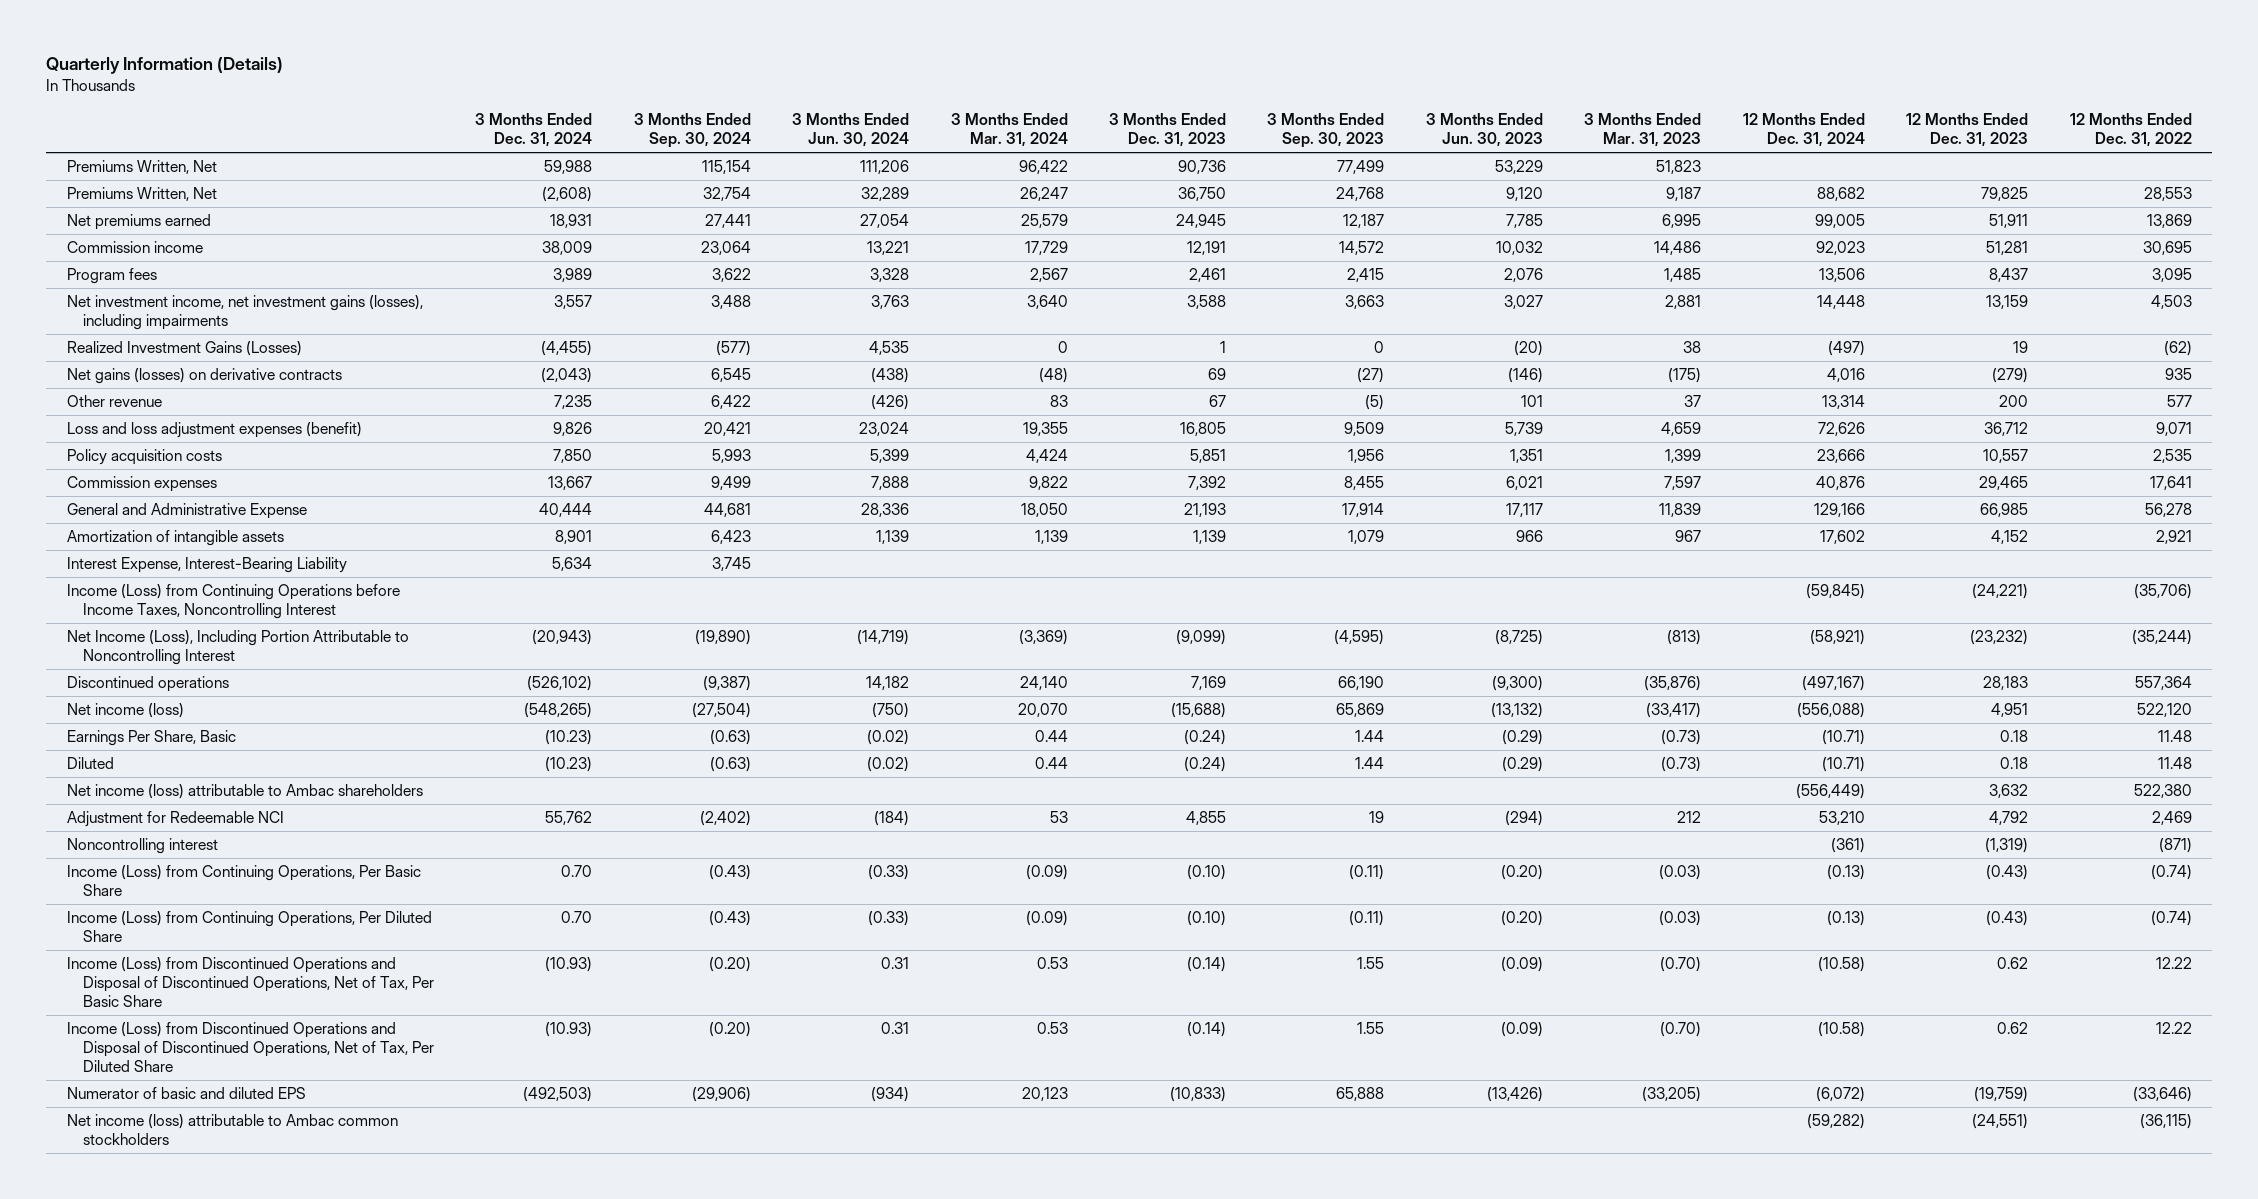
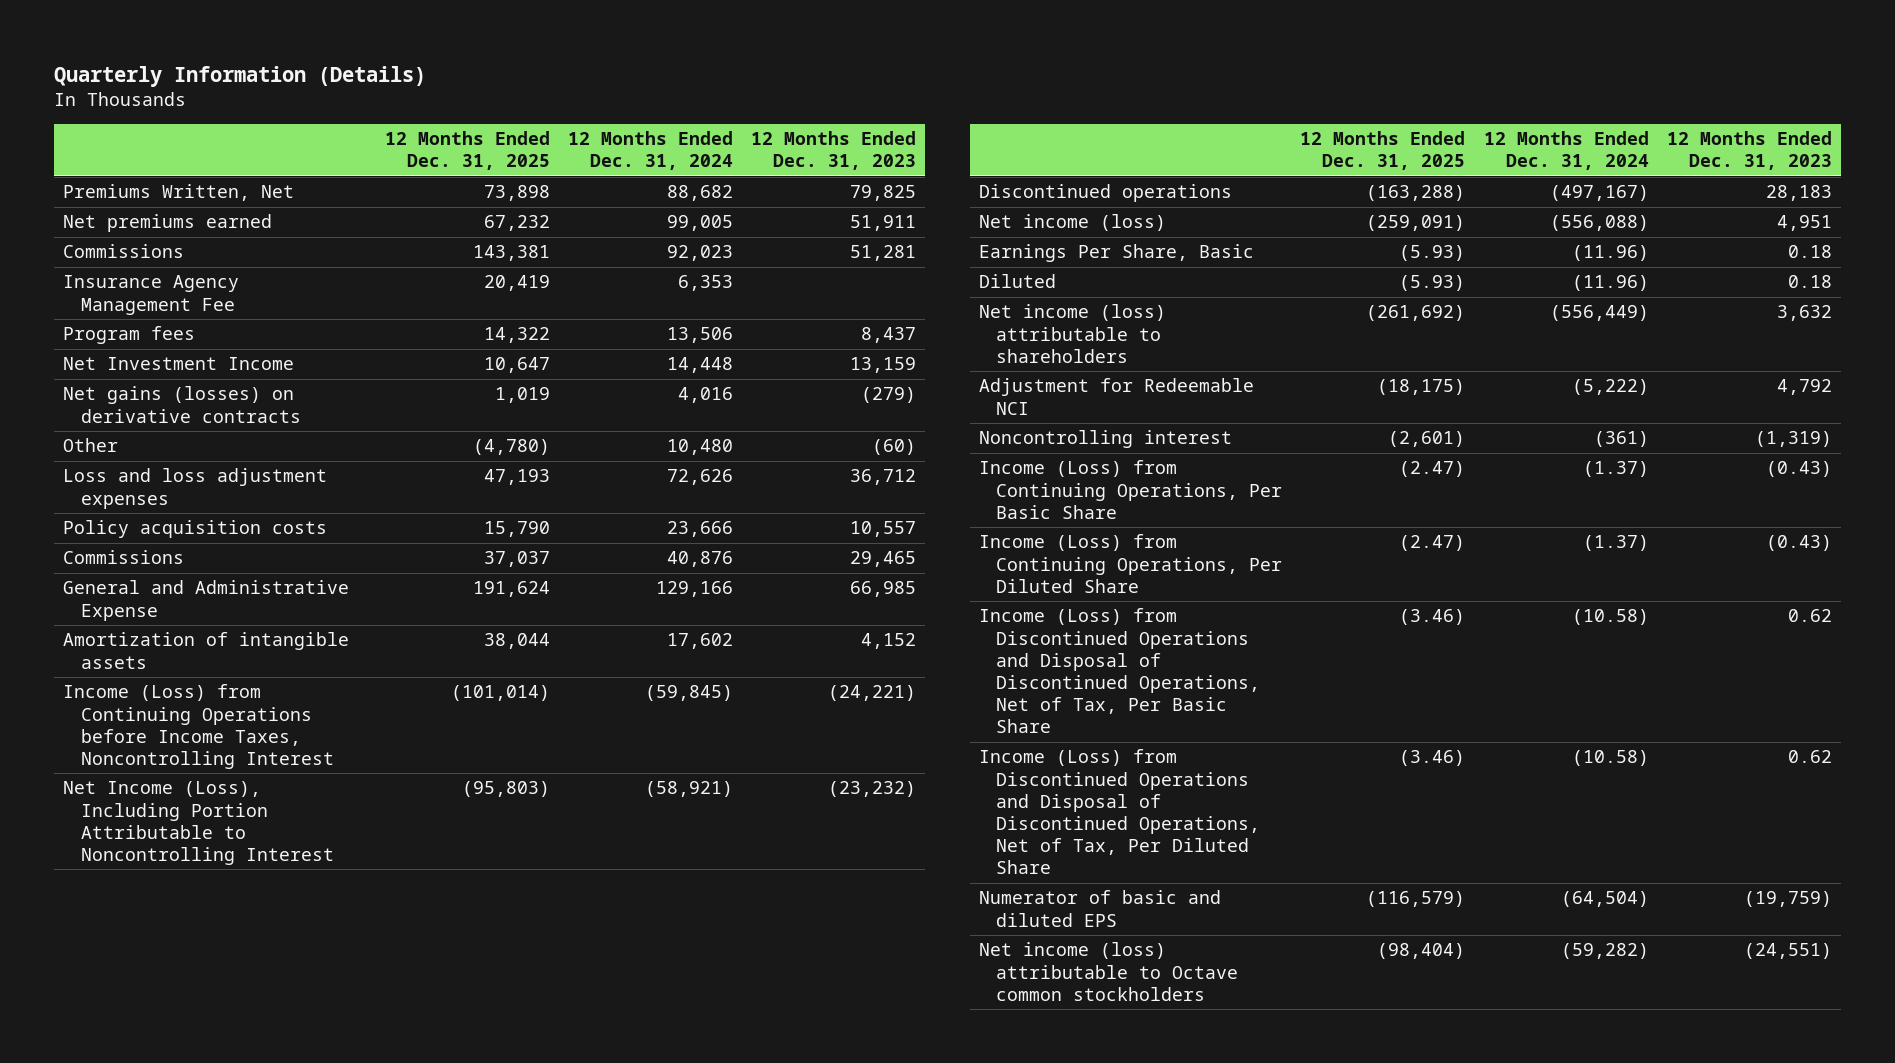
[475,113,593,148] 3 Months Ended Dec. 31, 2024 -> none
[633,113,751,149] 3 Months Ended Sep. 30, 2024 -> none
[792,113,910,148] 3 Months Ended Jun. 30, 2024 -> none
[950,113,1068,148] 3 Months Ended Mar. 31, 2024 -> none
[1108,113,1226,148] 3 Months Ended Dec. 31, 2023 -> none
[1267,113,1385,149] 3 Months Ended Sep. 30, 2023 -> none
[1425,113,1543,148] 3 Months Ended Jun. 30, 2023 -> none
[1584,113,1702,148] 3 Months Ended Mar. 31, 2023 -> none
[2069,113,2192,148] 12 Months Ended Dec. 31, 2022 -> none
none -> [384,131,550,171] 12 Months Ended Dec. 31, 2025
[66,160,217,175] Premiums Written, Net -> none
[66,241,203,254] Commission income -> [63,244,185,259] Commissions
none -> [63,275,240,315] Insurance Agency Management Fee
[66,341,302,357] Realized Investment Gains (Losses) -> none
[66,295,423,331] Net investment income, net investment gains (losses), including impairments -> [63,357,295,371] Net Investment Income
[66,395,162,408] Other revenue -> [63,438,119,453] Other
[1821,395,1865,410] 13,314 -> [666,439,733,456] 10,480
[1999,395,2029,408] 200 -> [872,439,917,456] (60)
[66,422,362,439] Loss and loss adjustment expenses (benefit) -> [63,468,328,509] Loss and loss adjustment expenses
[66,476,217,493] Commission expenses -> [63,550,185,565] Commissions
[66,557,347,574] Interest Expense, Interest-Bearing Liability -> none
[1821,730,1865,746] (10.71) -> [1571,245,1649,262] (11.96)
[1821,757,1865,773] (10.71) -> [1571,275,1649,292] (11.96)
[66,784,423,800] Net income (loss) attributable to Ambac shareholders -> [978,304,1166,363] Net income (loss) attributable to shareholders
[1818,811,1865,826] 53,210 -> [1571,379,1649,396] (5,222)
[1826,865,1865,881] (0.13) -> [1582,461,1649,478] (1.37)
[1826,911,1865,927] (0.13) -> [1582,535,1649,552] (1.37)
[1815,1087,1865,1103] (6,072) -> [1560,891,1649,908] (64,504)
[66,1114,398,1146] Net income (loss) attributable to Ambac common stockholders -> [978,942,1239,1001] Net income (loss) attributable to Octave common stockholders

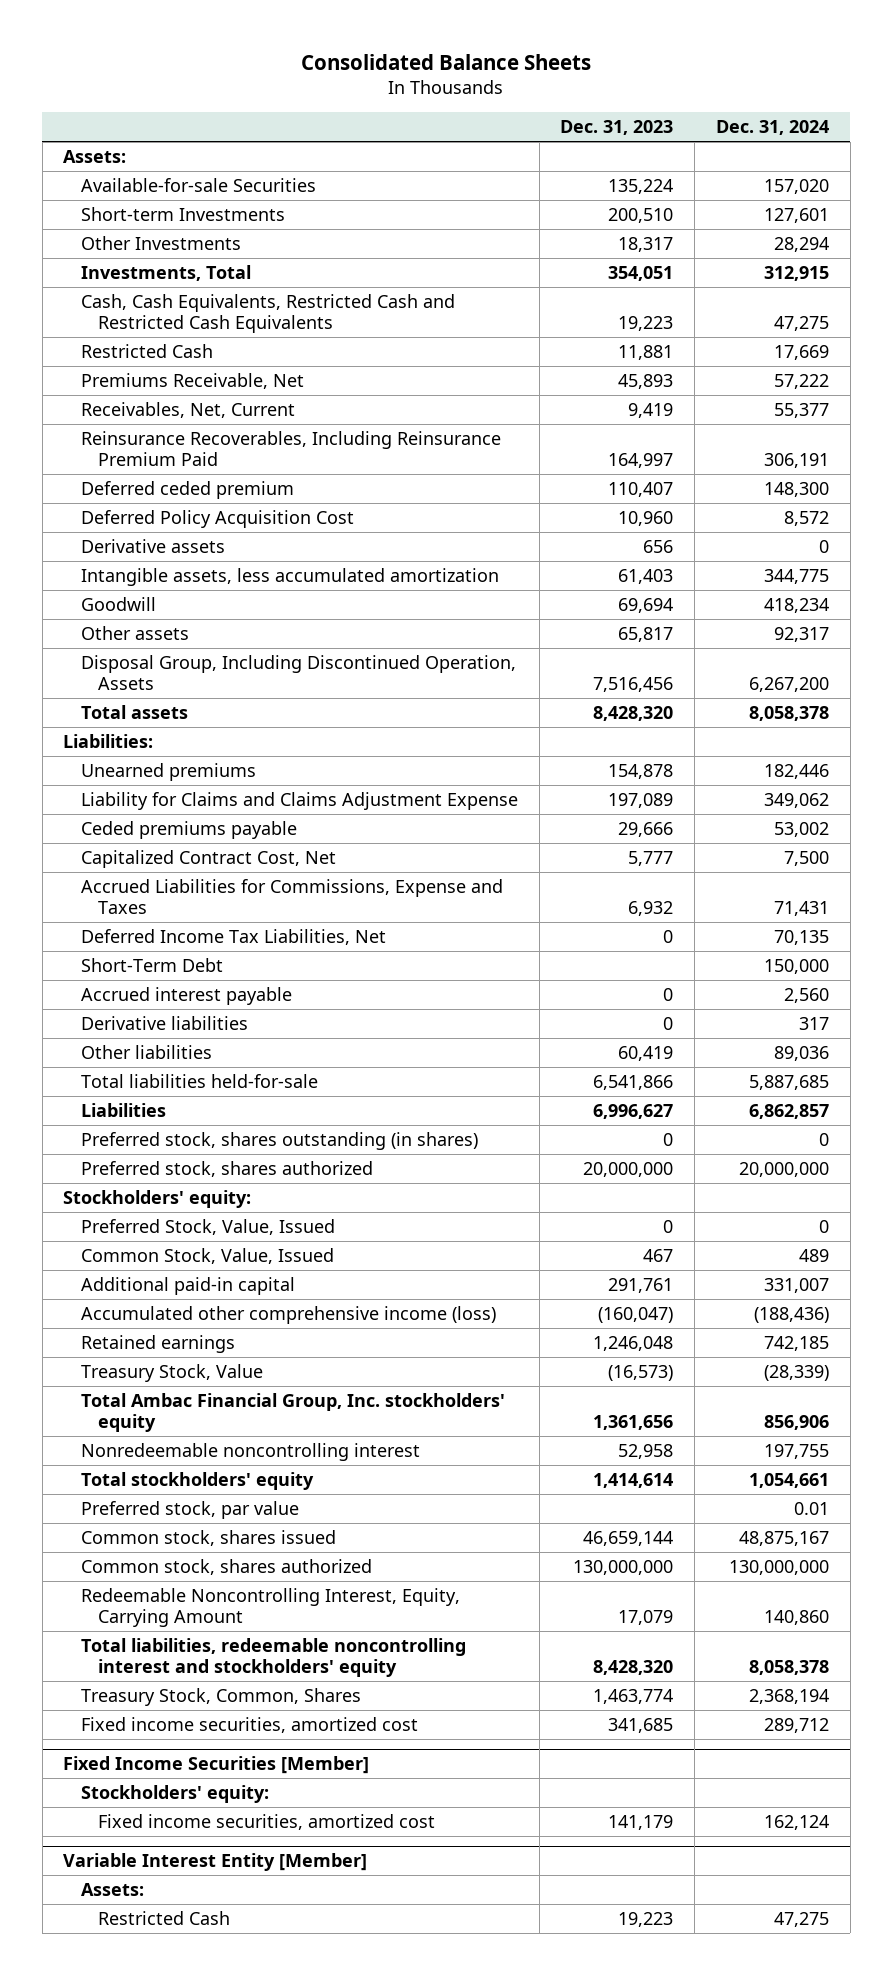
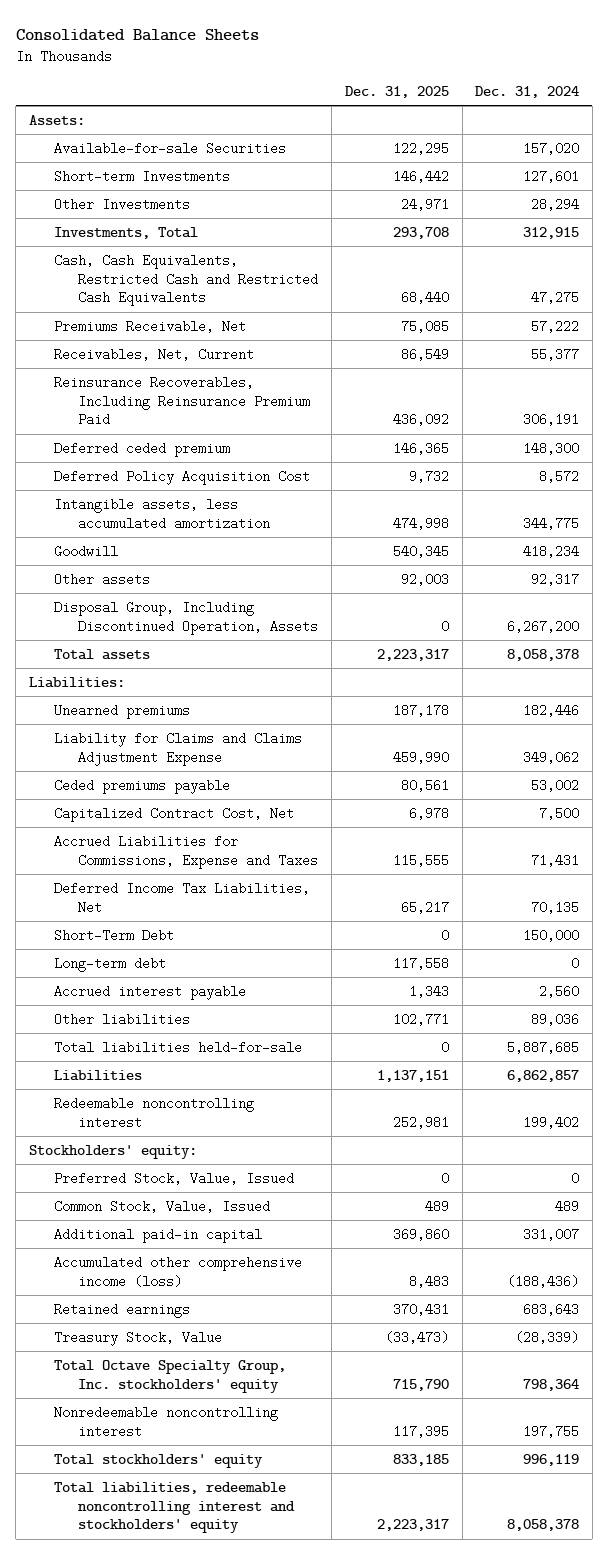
[560,120,674,136] Dec. 31, 2023 -> none
none -> [344,85,449,98] Dec. 31, 2025
[80,343,213,358] Restricted Cash -> none
[80,538,225,553] Derivative assets -> none
none -> [53,956,166,972] Long-term debt
[80,1015,248,1030] Derivative liabilities -> none
[80,1131,478,1150] Preferred stock, shares outstanding (in shares) -> none
[80,1160,373,1177] Preferred stock, shares authorized -> none
none -> [53,1096,254,1129] Redeemable noncontrolling interest
[764,1335,830,1351] 742,185 -> [523,1302,580,1316] 683,643
[80,1392,505,1433] Total Ambac Financial Group, Inc. stockholders' equity -> [53,1359,286,1393] Total Octave Specialty Group, Inc. stockholders' equity
[764,1415,830,1431] 856,906 -> [523,1378,580,1391] 798,364
[80,1500,299,1519] Preferred stock, par value -> none
[80,1529,336,1546] Common stock, shares issued -> none
[80,1558,372,1575] Common stock, shares authorized -> none
[80,1587,460,1628] Redeemable Noncontrolling Interest, Equity, Carrying Amount -> none
[749,1472,830,1488] 1,054,661 -> [523,1453,580,1466] 996,119
[80,1687,361,1706] Treasury Stock, Common, Shares -> none
[80,1716,418,1733] Fixed income securities, amortized cost -> none
[63,1756,370,1775] Fixed Income Securities [Member] -> none
[80,1784,269,1803] Stockholders' equity: -> none
[97,1813,435,1830] Fixed income securities, amortized cost -> none
[63,1853,368,1872] Variable Interest Entity [Member] -> none
[80,1882,144,1896] Assets: -> none
[97,1910,230,1925] Restricted Cash -> none

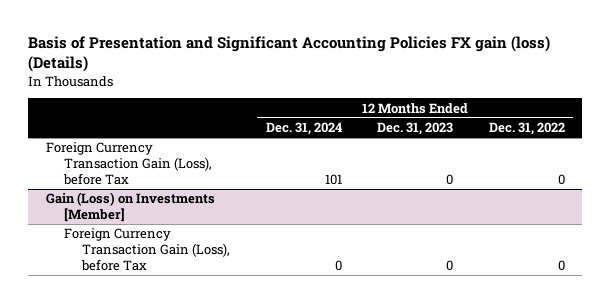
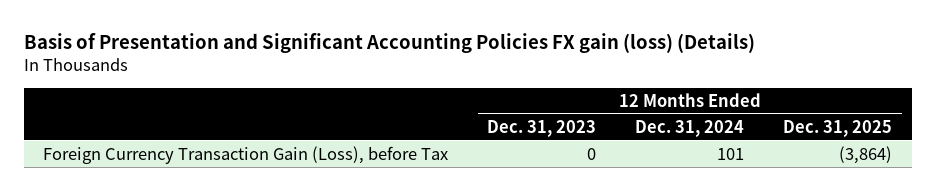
[488,122,565,136] Dec. 31, 2022 -> none
none -> [783,119,893,137] Dec. 31, 2025
[46,192,216,223] Gain (Loss) on Investments [Member] -> none
[64,228,231,271] Foreign Currency Transaction Gain (Loss), before Tax -> none

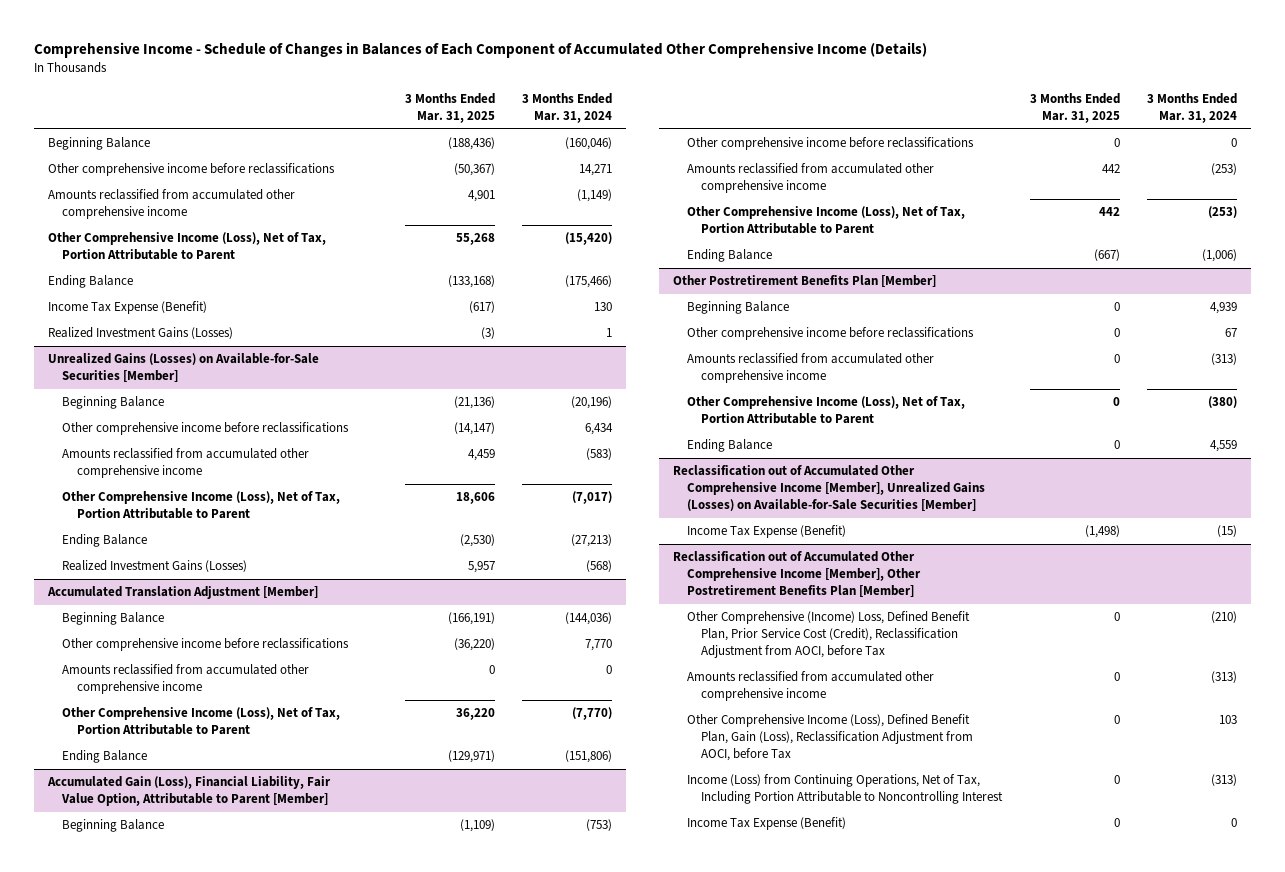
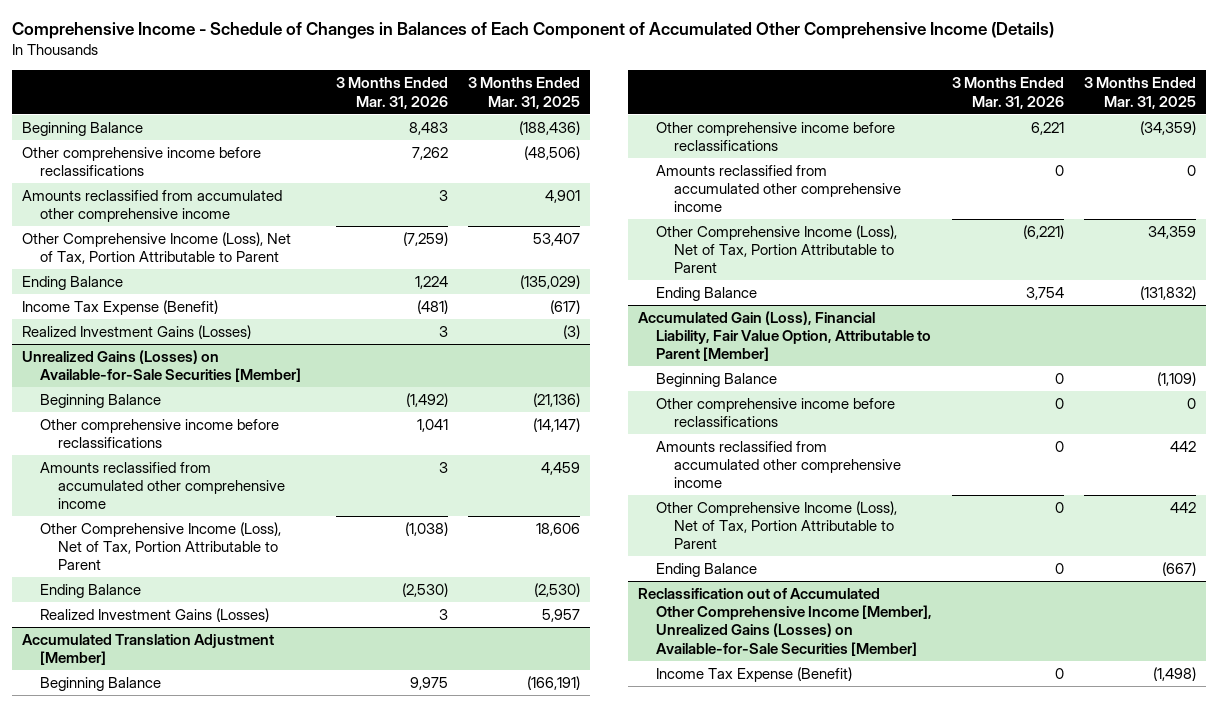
[522,92,613,123] 3 Months Ended Mar. 31, 2024 -> none
none -> [336,77,449,109] 3 Months Ended Mar. 31, 2026
[453,163,495,177] (50,367) -> [524,145,581,160] (48,506)
[455,233,495,246] 55,268 -> [533,232,581,246] 53,407
[447,275,495,289] (133,168) -> [520,274,581,289] (135,029)
[453,638,495,652] (36,220) -> [1140,120,1197,135] (34,359)
[455,708,495,721] 36,220 -> [1148,225,1197,239] 34,359
[447,750,495,764] (129,971) -> [1140,285,1197,300] (131,832)
[672,275,936,288] Other Postretirement Benefits Plan [Member] -> none
[686,301,789,315] Beginning Balance -> none
[686,327,974,341] Other comprehensive income before reclassifications -> none
[686,353,934,384] Amounts reclassified from accumulated other comprehensive income -> none
[686,396,965,425] Other Comprehensive Income (Loss), Net of Tax, Portion Attributable to Parent -> none
[686,439,772,453] Ending Balance -> none
[672,551,921,598] Reclassification out of Accumulated Other Comprehensive Income [Member], Other Postretirement Benefits Plan [Member] -> none
[686,611,970,659] Other Comprehensive (Income) Loss, Defined Benefit Plan, Prior Service Cost (Credit), Reclassification Adjustment from AOCI, before Tax -> none
[686,671,934,702] Amounts reclassified from accumulated other comprehensive income -> none
[686,714,974,762] Other Comprehensive Income (Loss), Defined Benefit Plan, Gain (Loss), Reclassification Adjustment from AOCI, before Tax -> none
[686,774,1004,805] Income (Loss) from Continuing Operations, Net of Tax, Including Portion Attributable to Noncontrolling Interest -> none
[686,817,846,831] Income Tax Expense (Benefit) -> none

